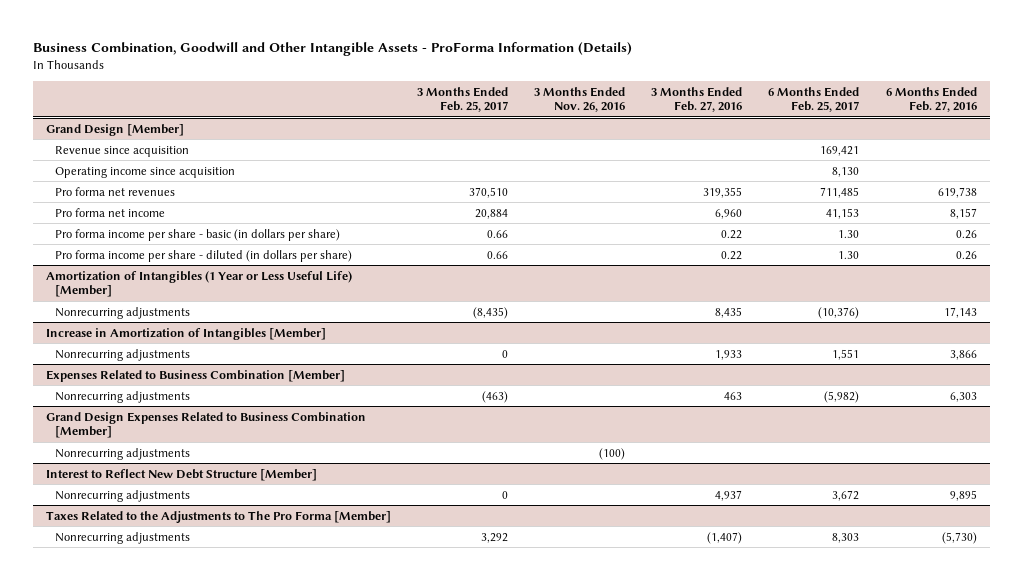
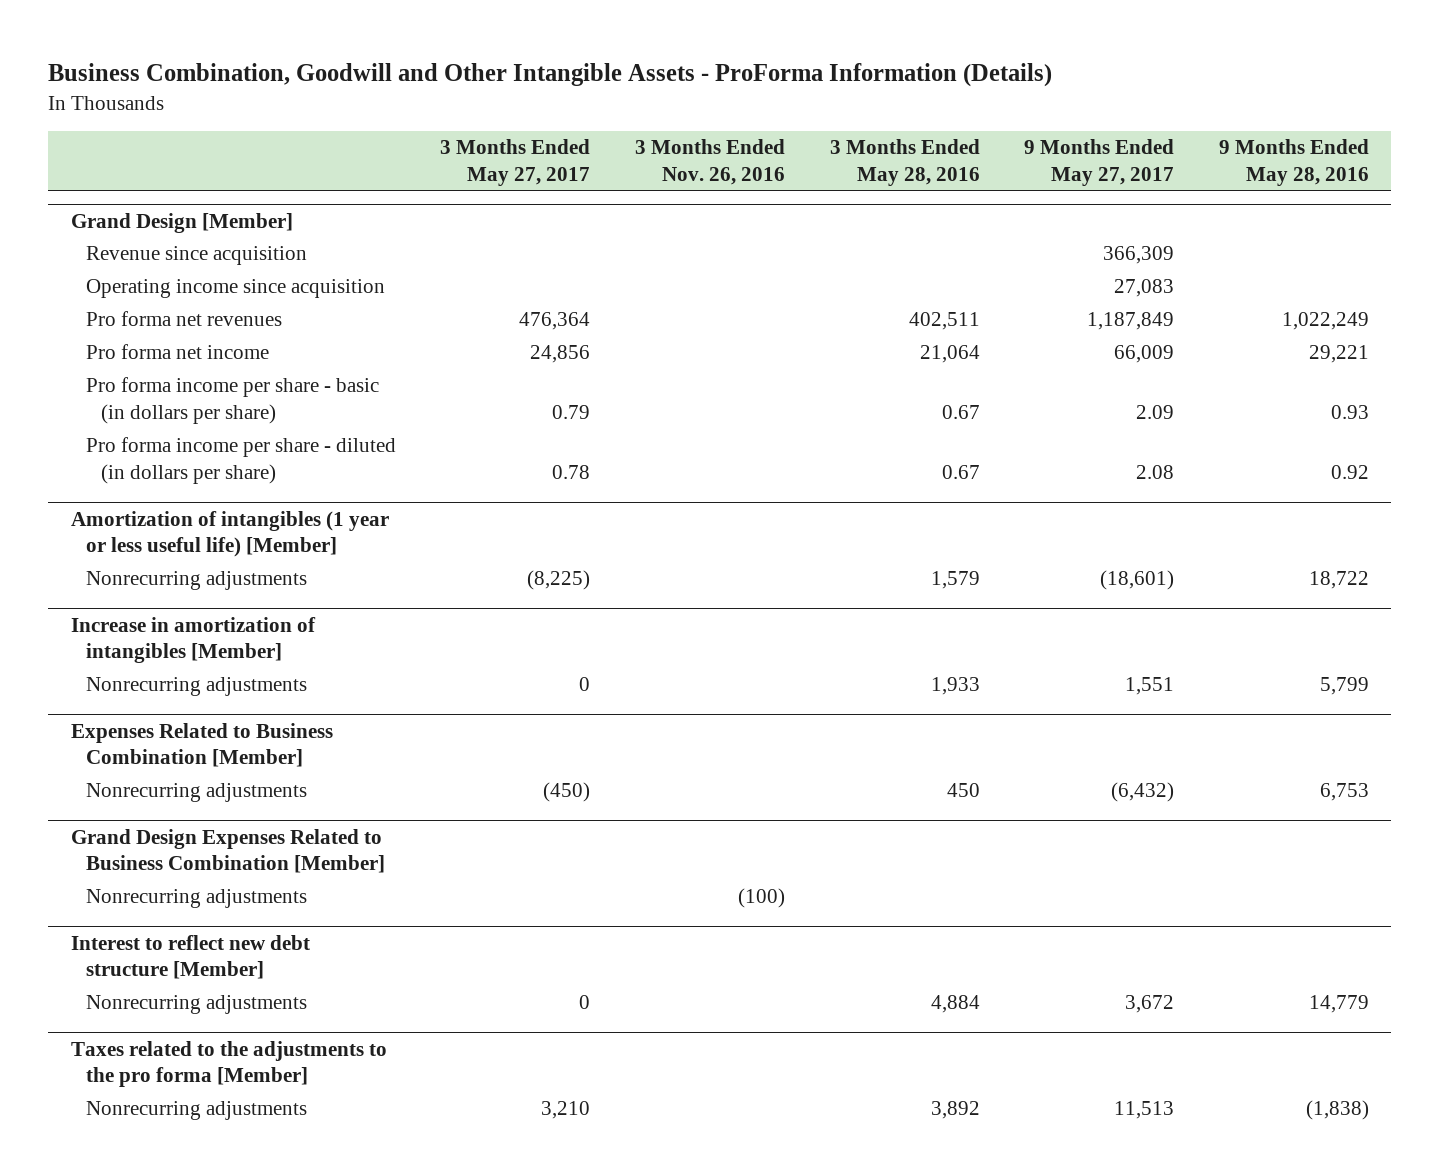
[417,86,509,113] 3 Months Ended Feb. 25, 2017 -> none
[651,86,743,113] 3 Months Ended Feb. 27, 2016 -> none
[768,86,860,113] 6 Months Ended Feb. 25, 2017 -> none
[885,86,977,113] 6 Months Ended Feb. 27, 2016 -> none
none -> [440,139,591,186] 3 Months Ended May 27, 2017
none -> [829,139,980,186] 3 Months Ended May 28, 2016
none -> [1024,139,1175,186] 9 Months Ended May 27, 2017
none -> [1218,139,1369,186] 9 Months Ended May 28, 2016
[46,270,353,297] Amortization of Intangibles (1 Year or Less Useful Life) [Member] -> [70,510,389,558] Amortization of intangibles (1 year or less useful life) [Member]
[46,327,327,340] Increase in Amortization of Intangibles [Member] -> [70,616,316,664] Increase in amortization of intangibles [Member]
[46,468,318,481] Interest to Reflect New Debt Structure [Member] -> [70,934,310,980] Interest to reflect new debt structure [Member]
[46,510,392,523] Taxes Related to the Adjustments to The Pro Forma [Member] -> [70,1040,387,1088] Taxes related to the adjustments to the pro forma [Member]

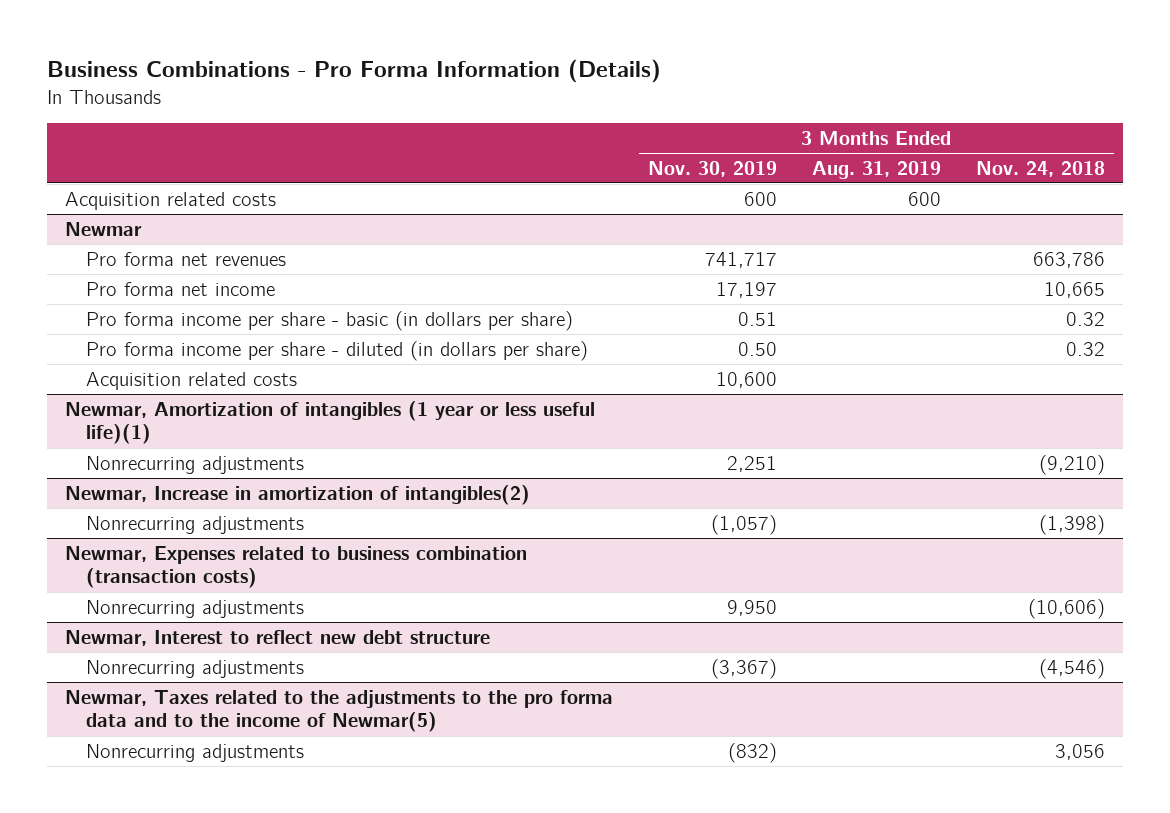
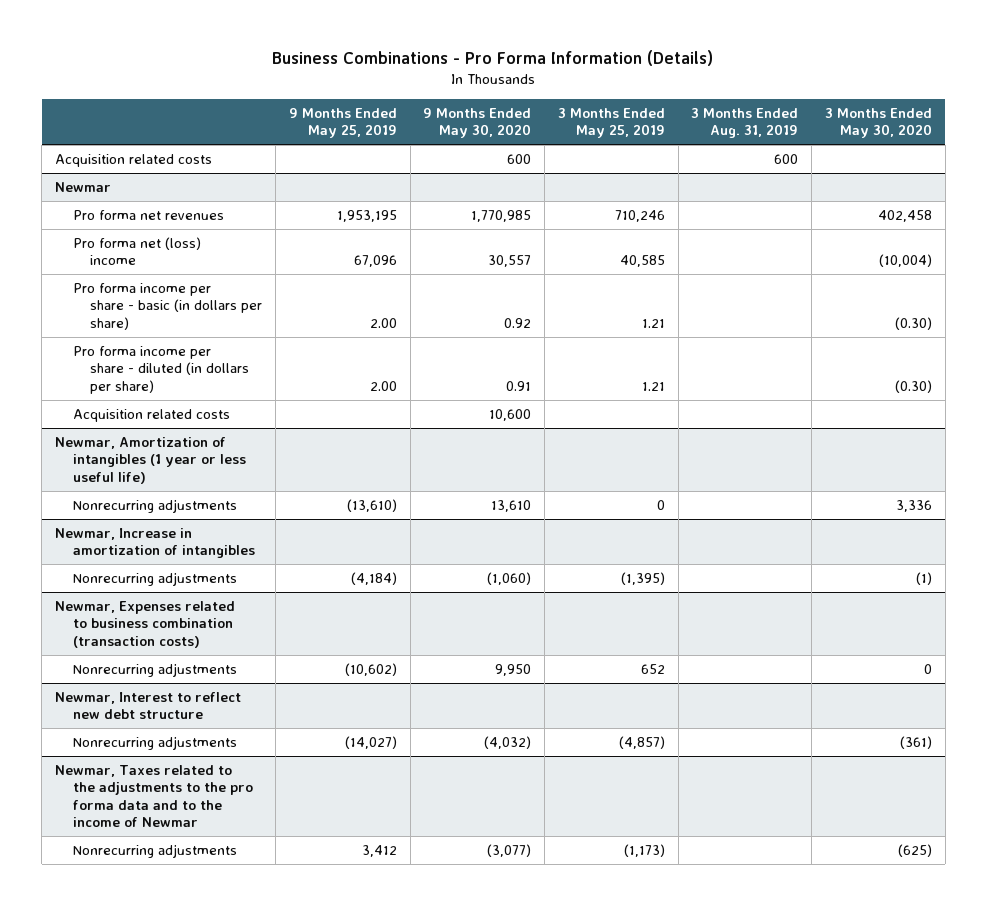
[647,160,777,177] Nov. 30, 2019 -> none
[976,160,1106,177] Nov. 24, 2018 -> none
none -> [288,107,397,139] 9 Months Ended May 25, 2019
none -> [423,107,532,139] 9 Months Ended May 30, 2020
none -> [557,107,665,139] 3 Months Ended May 25, 2019
none -> [824,107,932,139] 3 Months Ended May 30, 2020
[86,281,276,296] Pro forma net income -> [72,237,201,266] Pro forma net (loss) income
[64,400,595,445] Newmar, Amortization of intangibles (1 year or less useful life)(1) -> [54,437,246,484] Newmar, Amortization of intangibles (1 year or less useful life)
[64,484,530,505] Newmar, Increase in amortization of intangibles(2) -> [54,528,255,559] Newmar, Increase in amortization of intangibles
[64,689,613,733] Newmar, Taxes related to the adjustments to the pro forma data and to the income of Newmar(5) -> [54,765,253,827] Newmar, Taxes related to the adjustments to the pro forma data and to the income of Newmar

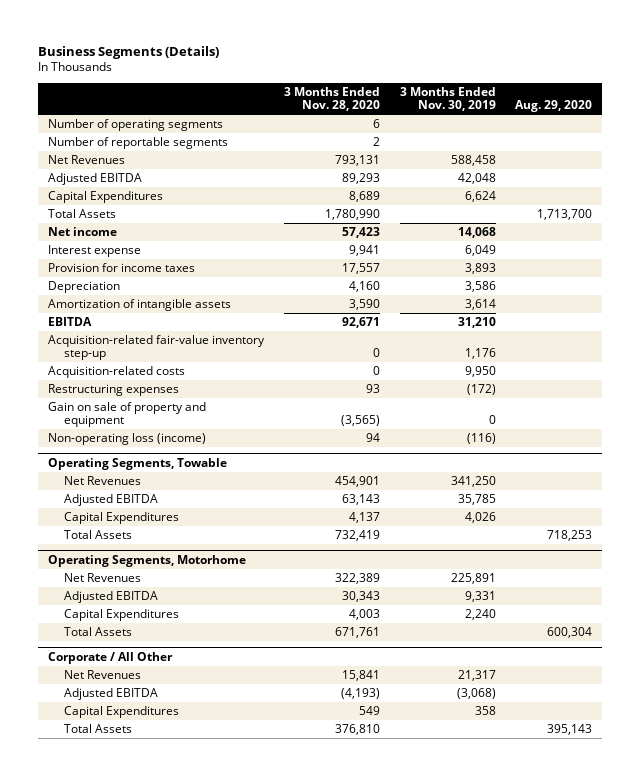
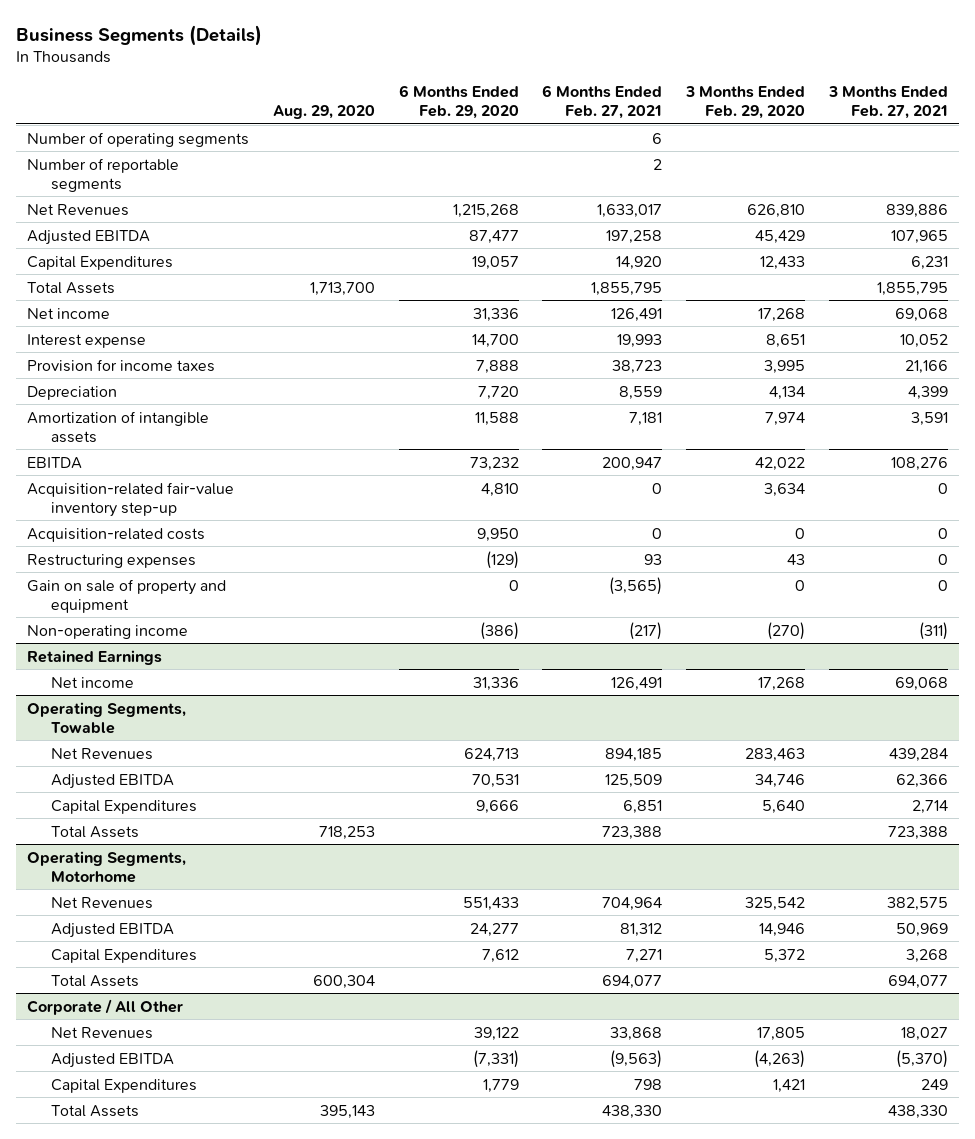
[283,86,380,112] 3 Months Ended Nov. 28, 2020 -> none
[399,86,496,112] 3 Months Ended Nov. 30, 2019 -> none
none -> [398,85,519,120] 6 Months Ended Feb. 29, 2020
none -> [542,85,663,120] 6 Months Ended Feb. 27, 2021
none -> [684,86,805,120] 3 Months Ended Feb. 29, 2020
none -> [827,86,948,120] 3 Months Ended Feb. 27, 2021
[48,433,207,446] Non-operating loss (income) -> [27,624,189,639] Non-operating income
none -> [27,649,163,665] Retained Earnings
none -> [50,676,134,688] Net income

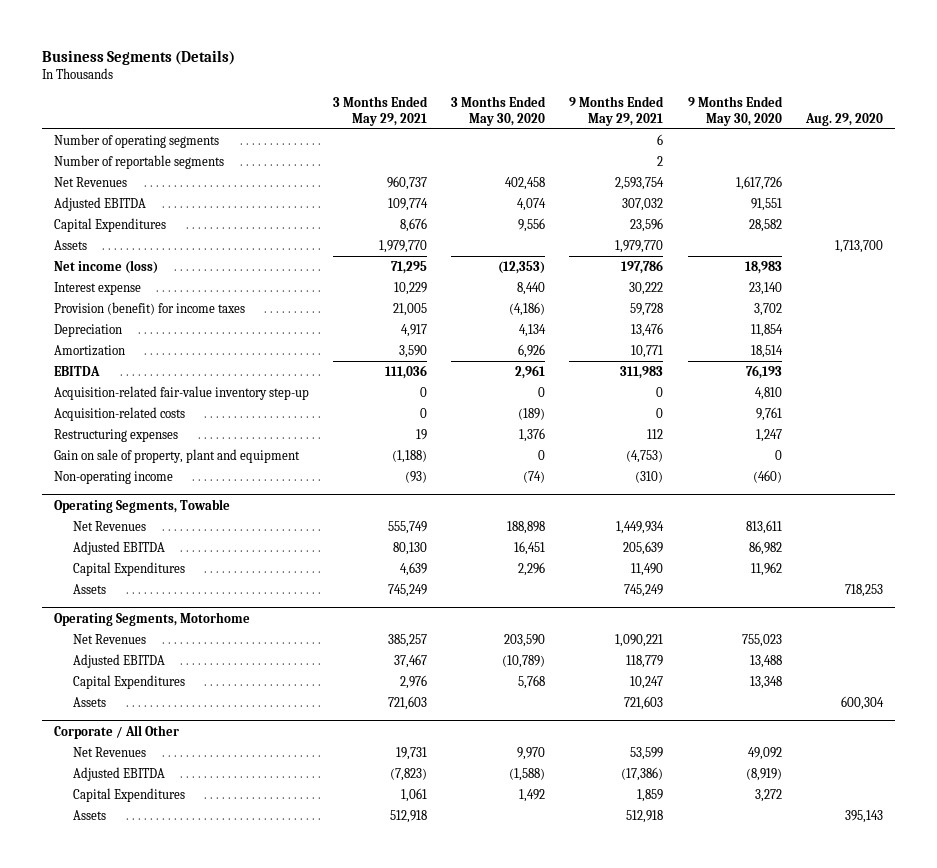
[398,85,519,120] 6 Months Ended Feb. 29, 2020 -> none
[542,85,663,120] 6 Months Ended Feb. 27, 2021 -> none
[684,86,805,120] 3 Months Ended Feb. 29, 2020 -> none
[827,86,948,120] 3 Months Ended Feb. 27, 2021 -> none
none -> [333,95,429,126] 3 Months Ended May 29, 2021
none -> [451,95,547,126] 3 Months Ended May 30, 2020
none -> [569,95,665,126] 9 Months Ended May 29, 2021
none -> [687,95,783,126] 9 Months Ended May 30, 2020
[27,281,116,294] Total Assets -> [54,239,88,250] Assets
[27,307,111,319] Net income -> [54,259,159,274] Net income (loss)
[27,358,216,372] Provision for income taxes -> [54,301,246,315] Provision (benefit) for income taxes
[27,410,210,443] Amortization of intangible assets -> [54,344,126,356] Amortization
[27,578,227,613] Gain on sale of property and equipment -> [54,448,301,463] Gain on sale of property, plant and equipment
[27,649,163,665] Retained Earnings -> none
[50,676,134,688] Net income -> none
[50,825,139,838] Total Assets -> [72,583,106,594] Assets
[50,974,139,987] Total Assets -> [72,696,106,707] Assets
[50,1104,139,1117] Total Assets -> [72,809,106,820] Assets

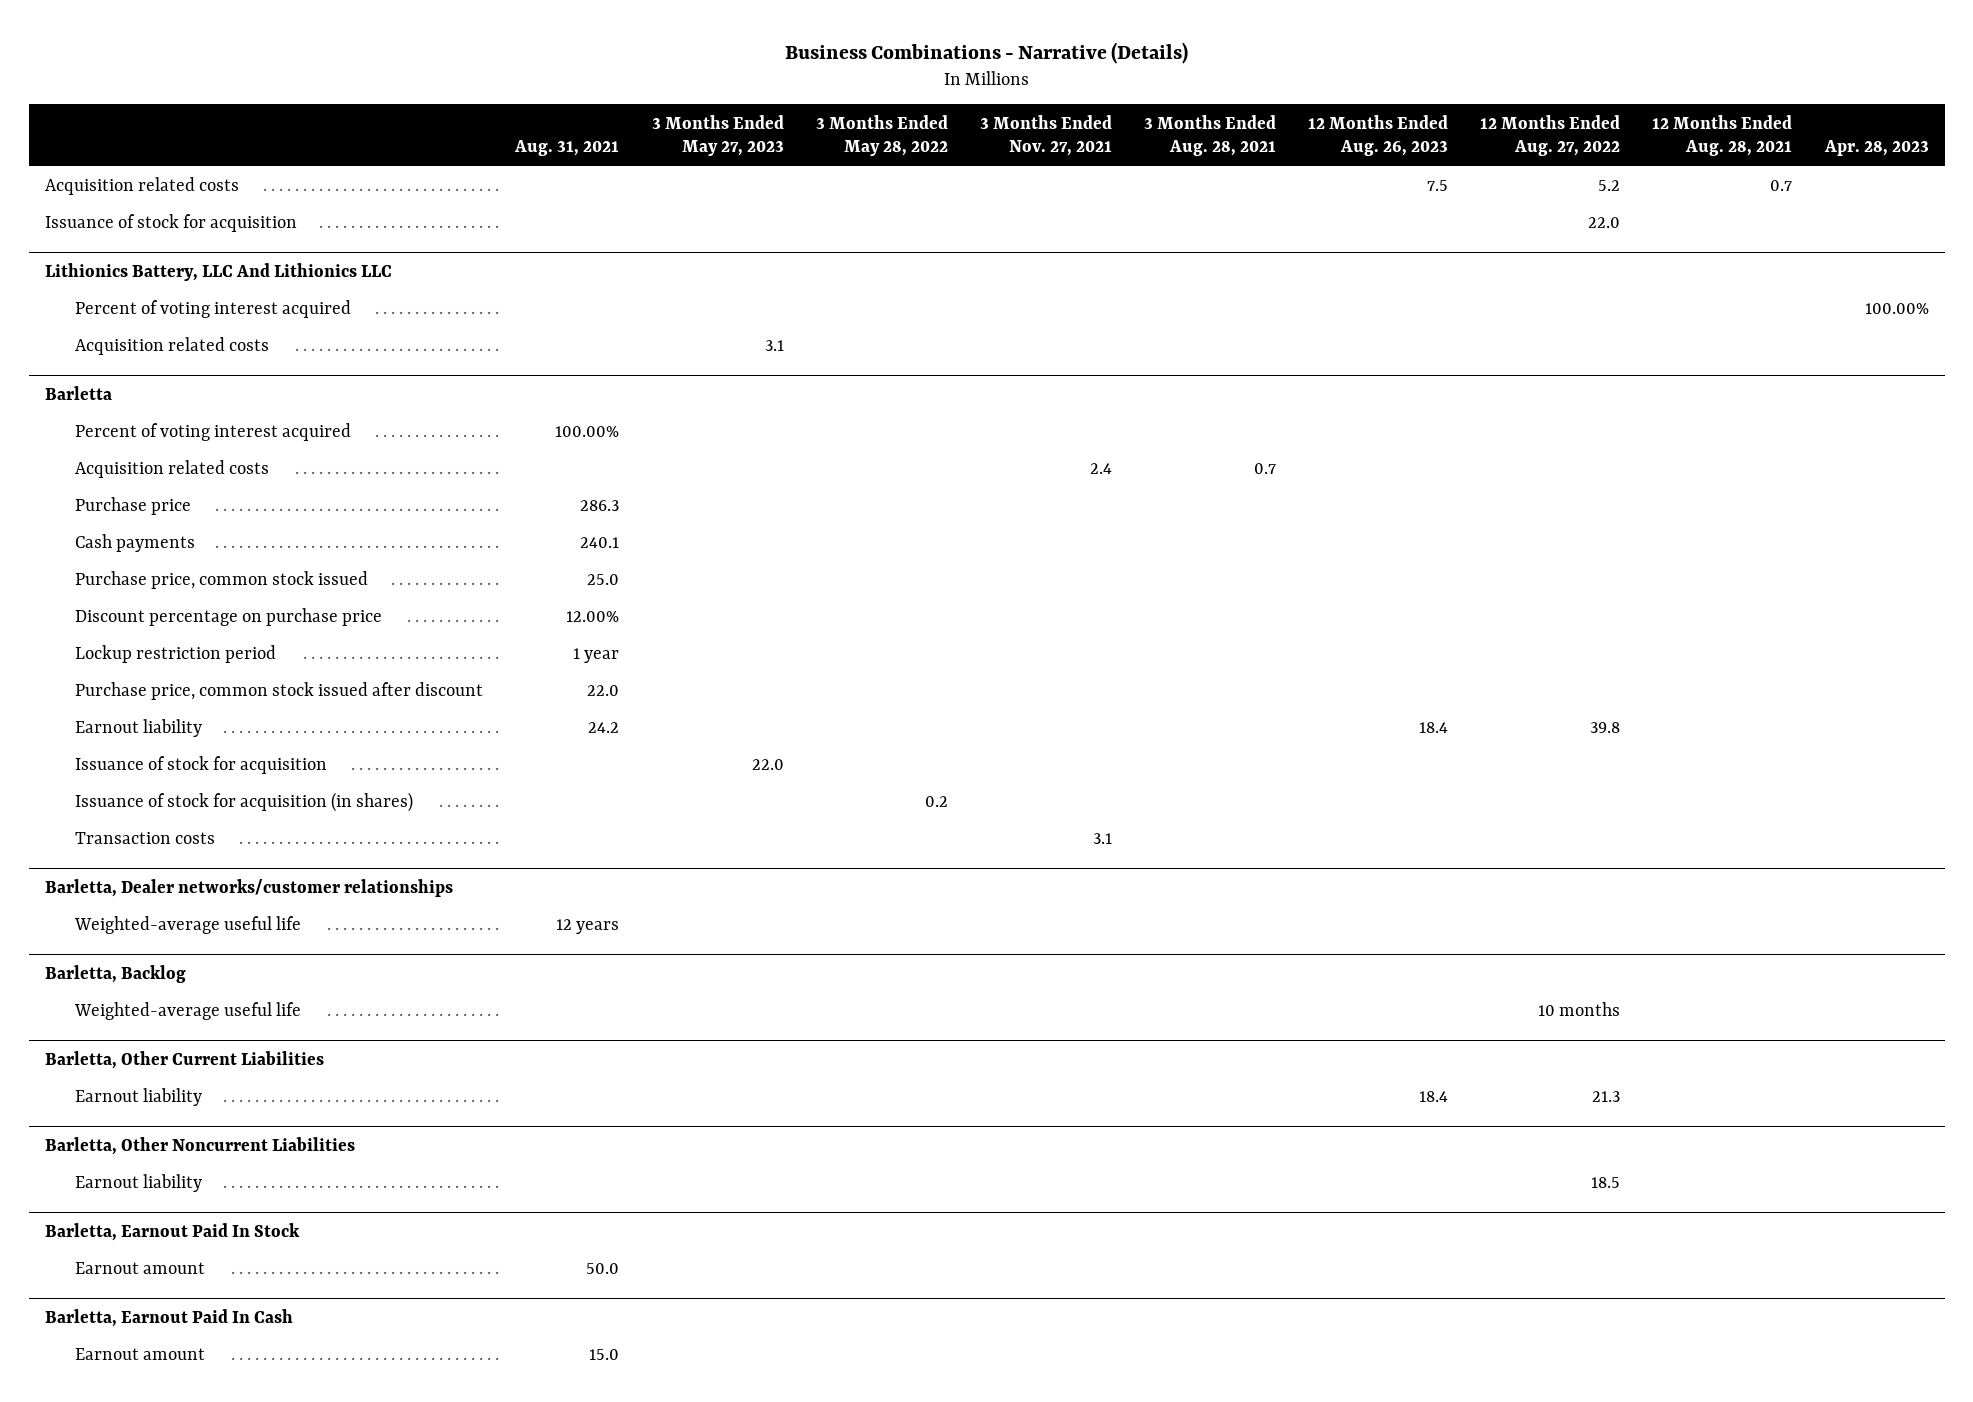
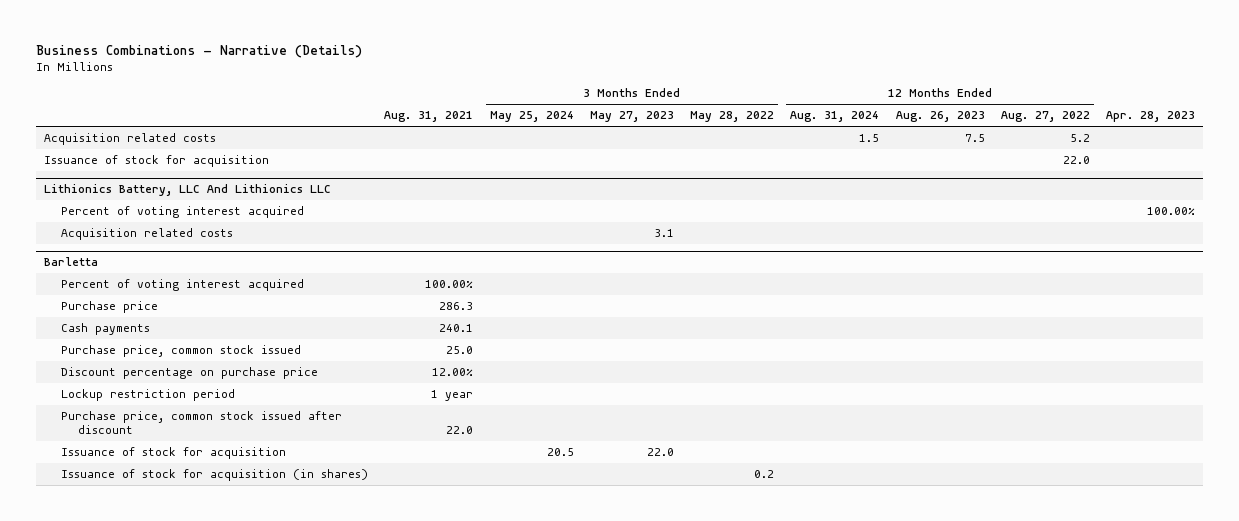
[979,114,1112,157] 3 Months Ended Nov. 27, 2021 -> none
[1144,114,1277,157] 3 Months Ended Aug. 28, 2021 -> none
[1652,114,1793,157] 12 Months Ended Aug. 28, 2021 -> none
none -> [489,111,574,123] May 25, 2024
none -> [790,111,880,123] Aug. 31, 2024
[75,460,270,479] Acquisition related costs -> none
[75,719,203,738] Earnout liability -> none
[75,832,216,845] Transaction costs -> none
[44,879,453,898] Barletta, Dealer networks/customer relationships -> none
[74,916,302,935] Weighted-average useful life -> none
[44,965,186,984] Barletta, Backlog -> none
[74,1002,302,1021] Weighted-average useful life -> none
[44,1051,324,1070] Barletta, Other Current Liabilities -> none
[75,1088,203,1107] Earnout liability -> none
[44,1137,355,1156] Barletta, Other Noncurrent Liabilities -> none
[75,1174,203,1193] Earnout liability -> none
[44,1223,300,1242] Barletta, Earnout Paid In Stock -> none
[75,1262,206,1275] Earnout amount -> none
[44,1309,293,1328] Barletta, Earnout Paid In Cash -> none
[75,1348,206,1361] Earnout amount -> none

